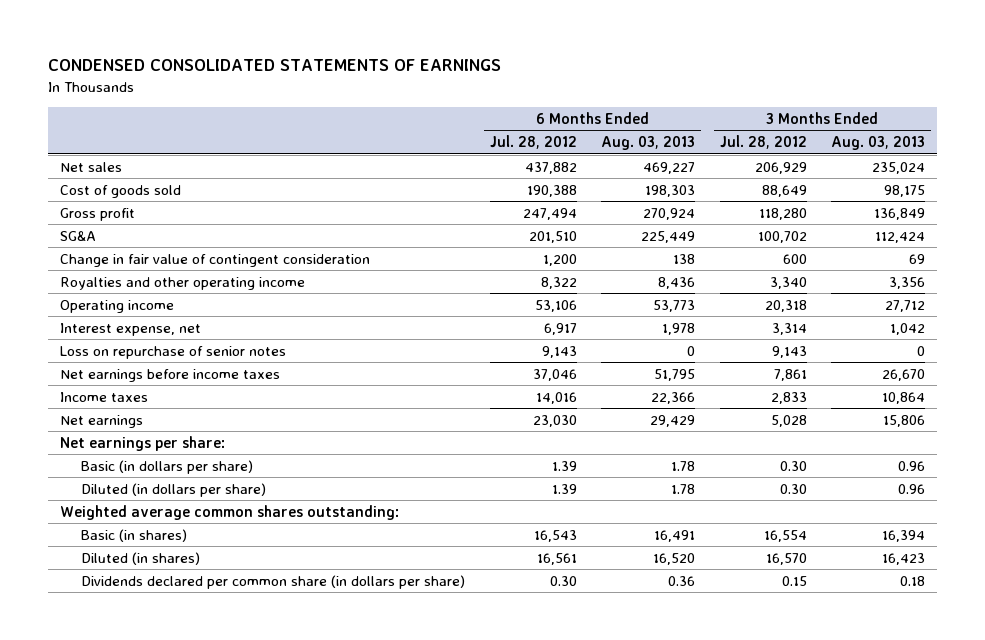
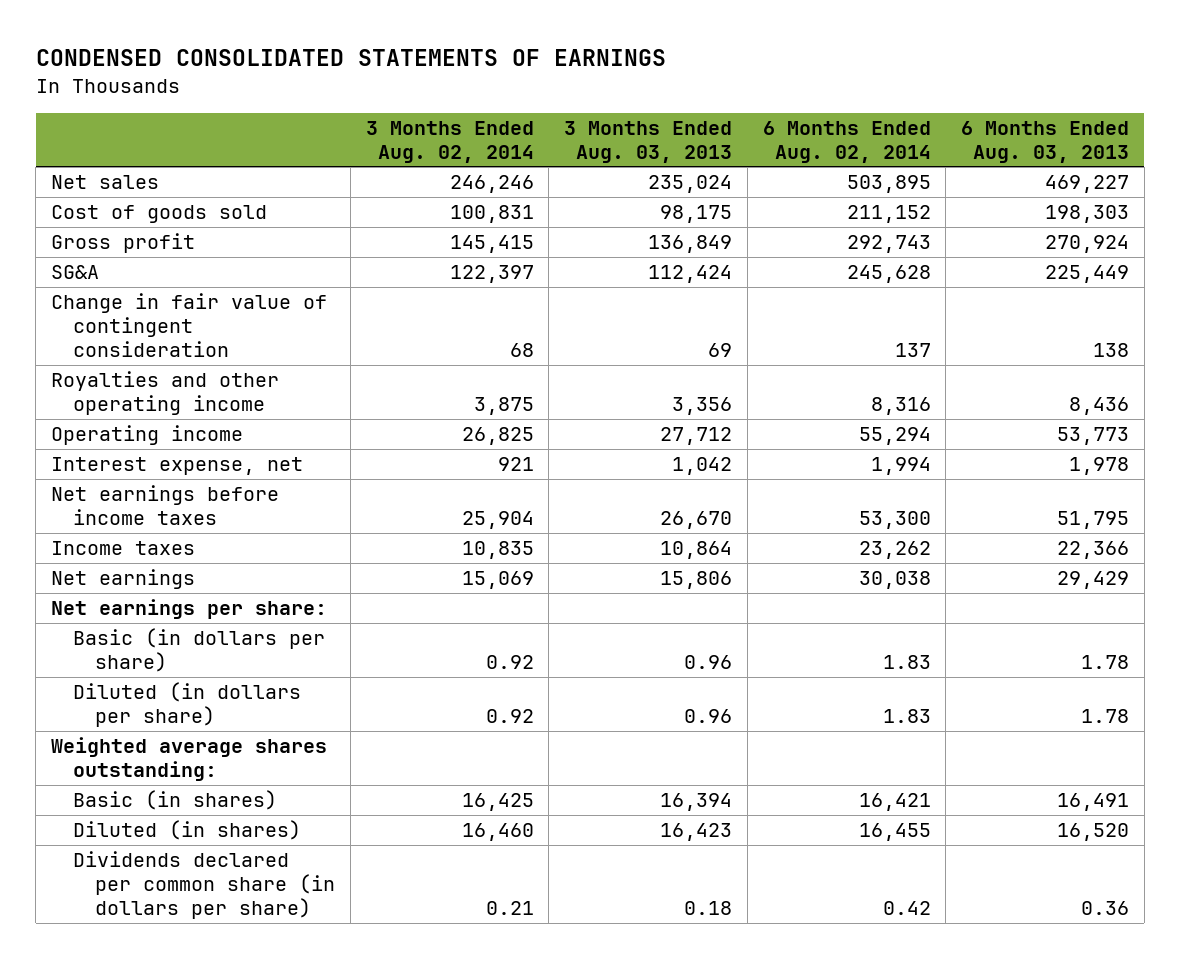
[489,134,577,149] Jul. 28, 2012 -> none
[719,134,807,149] Jul. 28, 2012 -> none
none -> [365,120,534,163] 3 Months Ended Aug. 02, 2014
none -> [762,120,931,163] 6 Months Ended Aug. 02, 2014
[60,345,287,359] Loss on repurchase of senior notes -> none
[60,504,400,520] Weighted average common shares outstanding: -> [51,737,328,782] Weighted average shares outstanding:

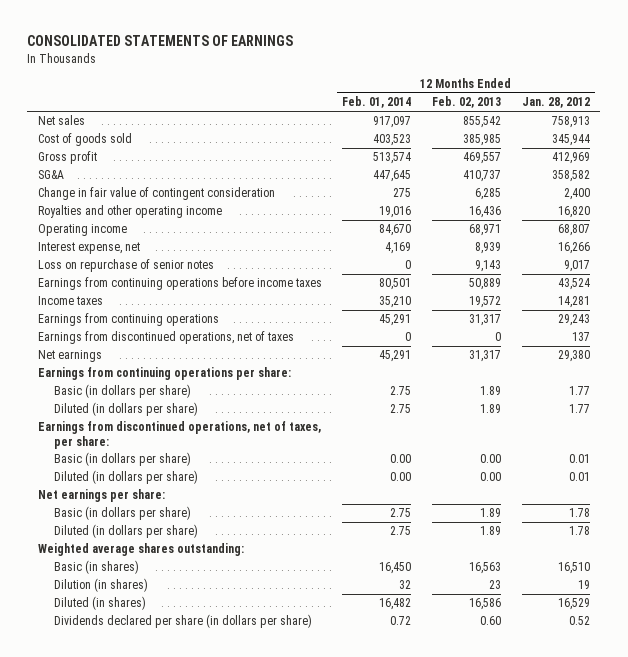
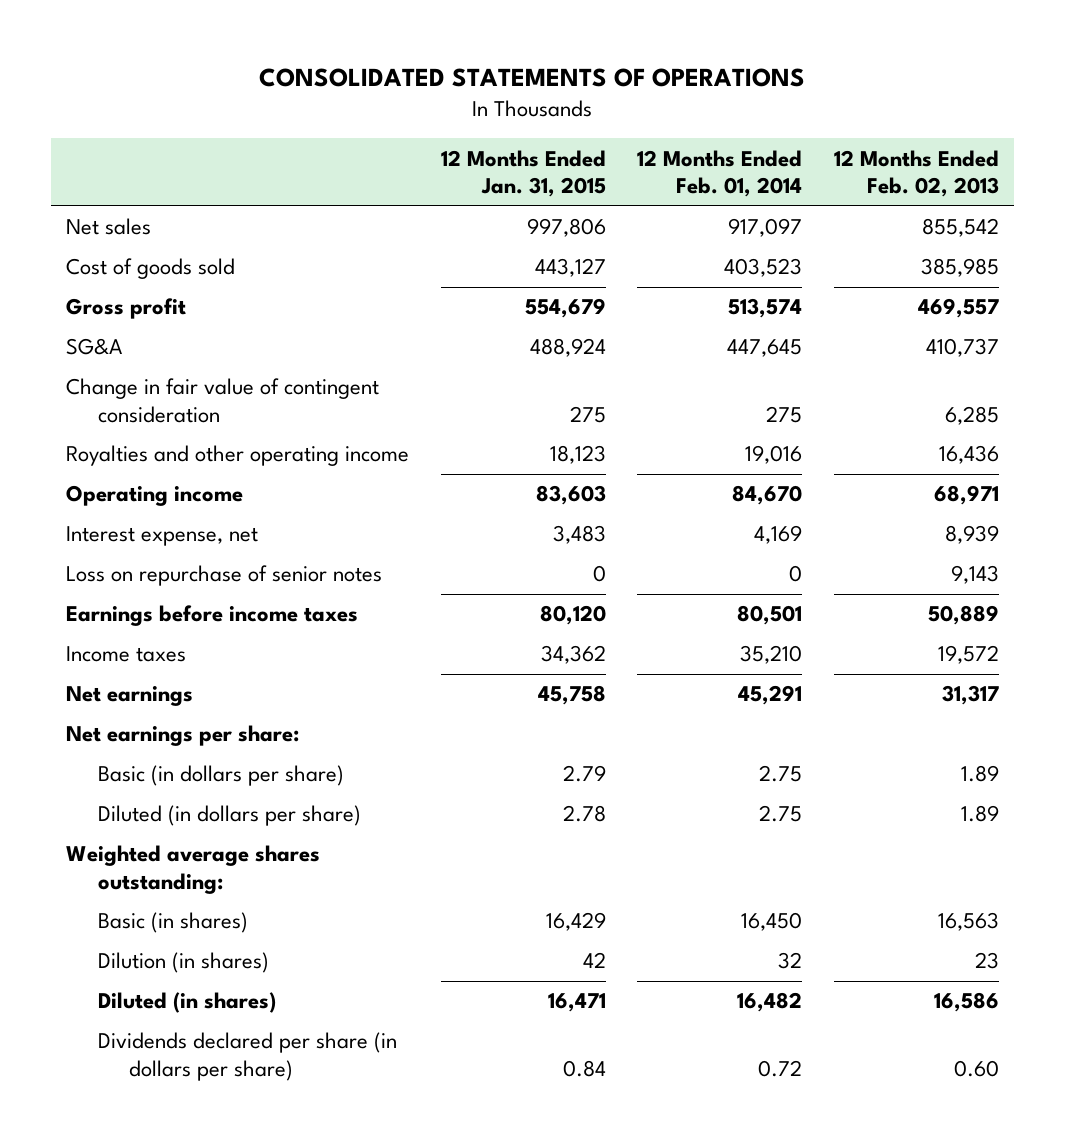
[27,35,294,47] CONSOLIDATED STATEMENTS OF EARNINGS -> [259,67,806,87] CONSOLIDATED STATEMENTS OF OPERATIONS
[522,97,591,109] Jan. 28, 2012 -> none
none -> [440,149,606,198] 12 Months Ended Jan. 31, 2015
[37,277,322,291] Earnings from continuing operations before income taxes -> [66,605,359,627] Earnings before income taxes
[37,313,219,327] Earnings from continuing operations -> none
[37,331,294,345] Earnings from discontinued operations, net of taxes -> none
[37,367,291,381] Earnings from continuing operations per share: -> none
[54,384,192,399] Basic (in dollars per share) -> none
[54,402,199,417] Diluted (in dollars per share) -> none
[37,421,321,449] Earnings from discontinued operations, net of taxes, per share: -> none
[54,452,192,467] Basic (in dollars per share) -> none
[54,470,199,485] Diluted (in dollars per share) -> none

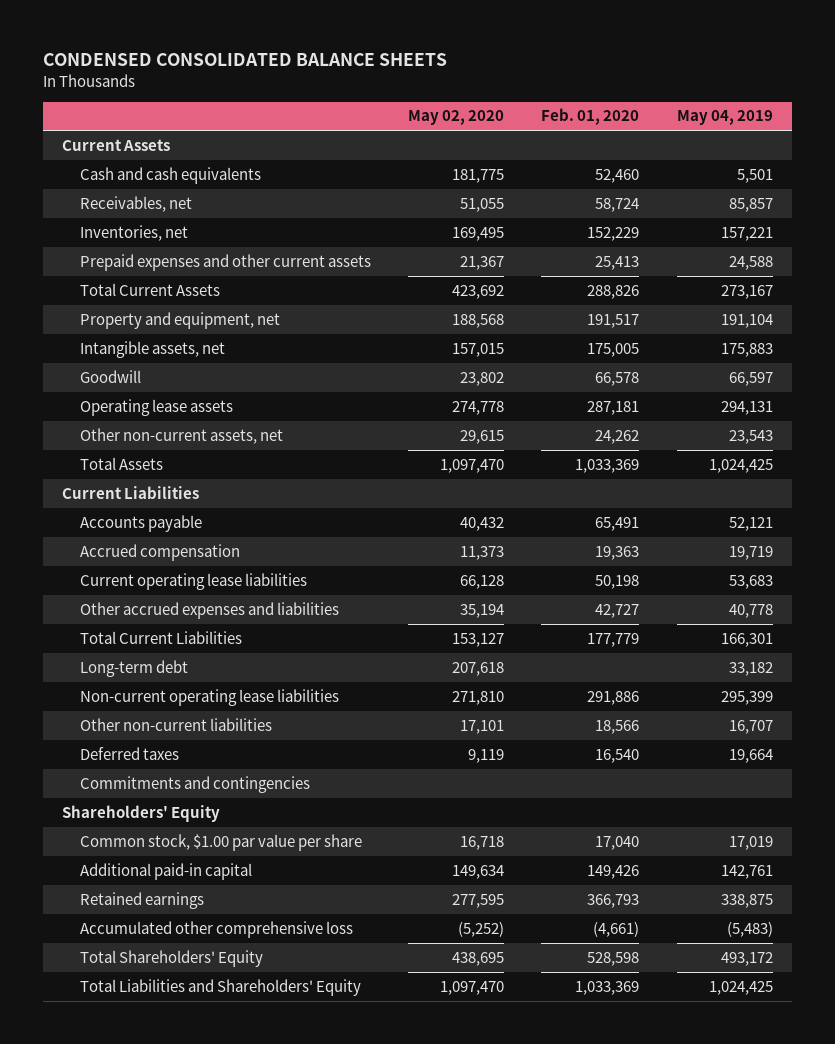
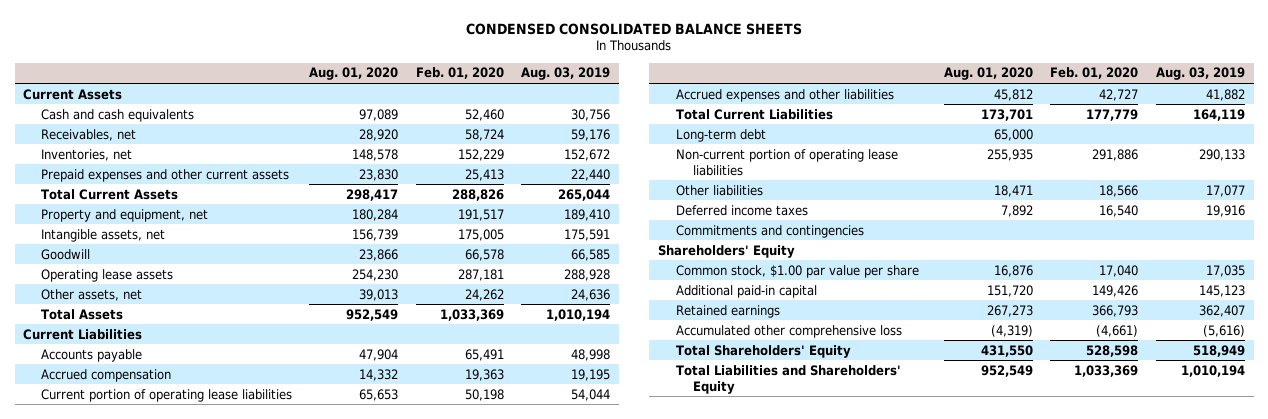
[408,110,505,126] May 02, 2020 -> none
[676,110,773,126] May 04, 2019 -> none
none -> [309,67,399,81] Aug. 01, 2020
none -> [520,67,610,81] Aug. 03, 2019
[79,427,283,444] Other non-current assets, net -> [40,288,142,301] Other assets, net
[79,572,307,590] Current operating lease liabilities -> [40,388,292,402] Current portion of operating lease liabilities
[79,601,339,619] Other accrued expenses and liabilities -> [675,88,894,102] Accrued expenses and other liabilities
[79,688,339,706] Non-current operating lease liabilities -> [675,148,898,176] Non-current portion of operating lease liabilities
[79,717,272,731] Other non-current liabilities -> [675,184,763,196] Other liabilities
[79,746,179,760] Deferred taxes -> [675,204,808,216] Deferred income taxes

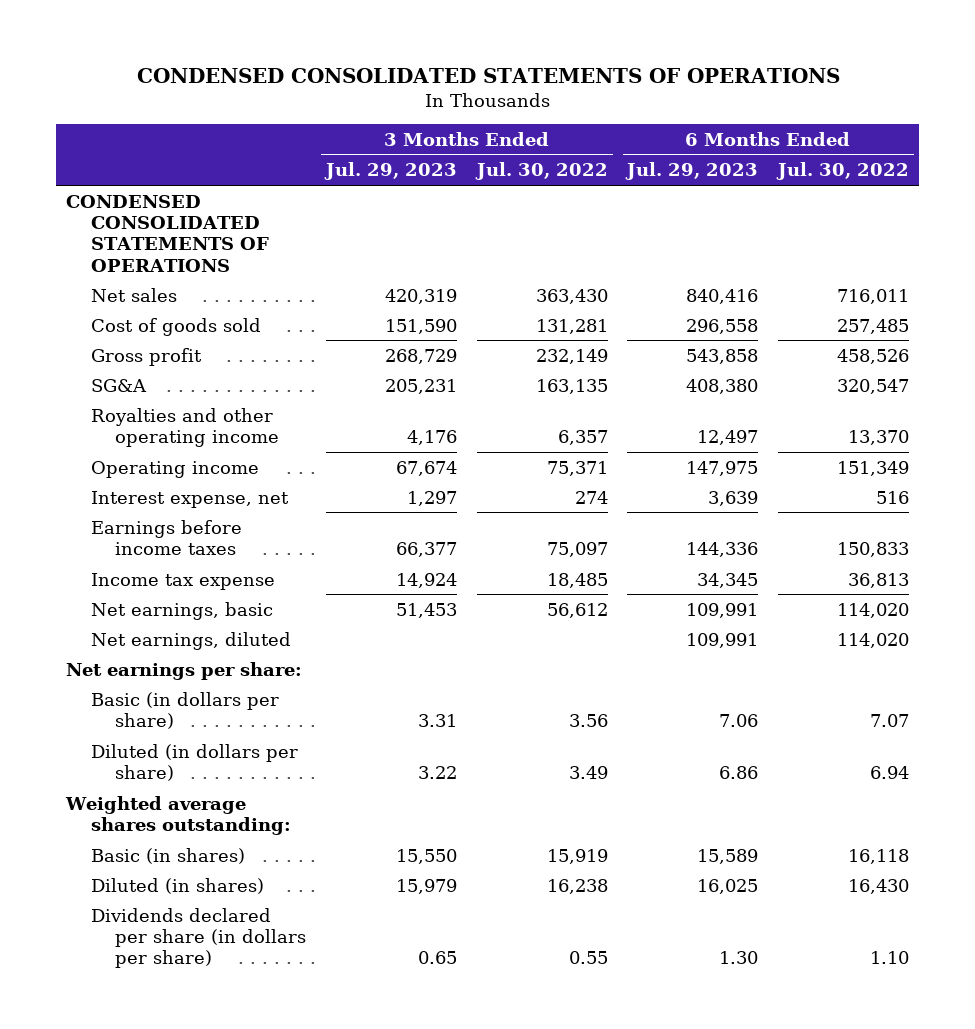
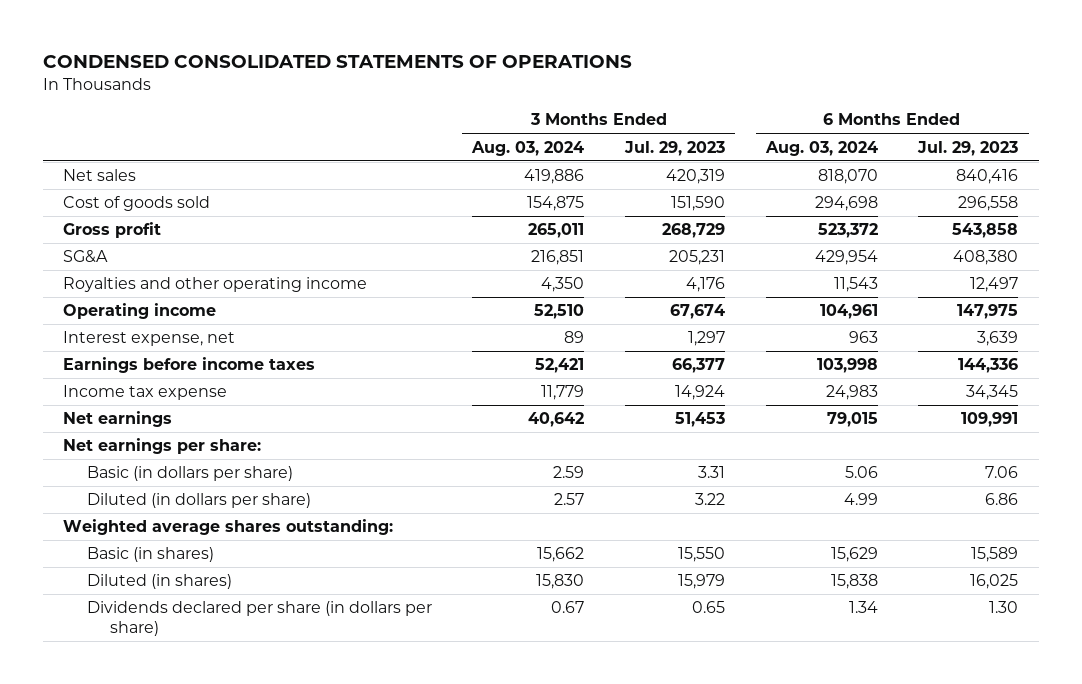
[474,162,608,181] Jul. 30, 2022 -> none
[776,162,910,181] Jul. 30, 2022 -> none
none -> [471,140,585,156] Aug. 03, 2024
none -> [764,140,878,156] Aug. 03, 2024
[66,194,269,272] CONDENSED CONSOLIDATED STATEMENTS OF OPERATIONS -> none
[90,631,291,650] Net earnings, diluted -> none
[90,601,273,620] Net earnings, basic -> [63,411,173,428] Net earnings

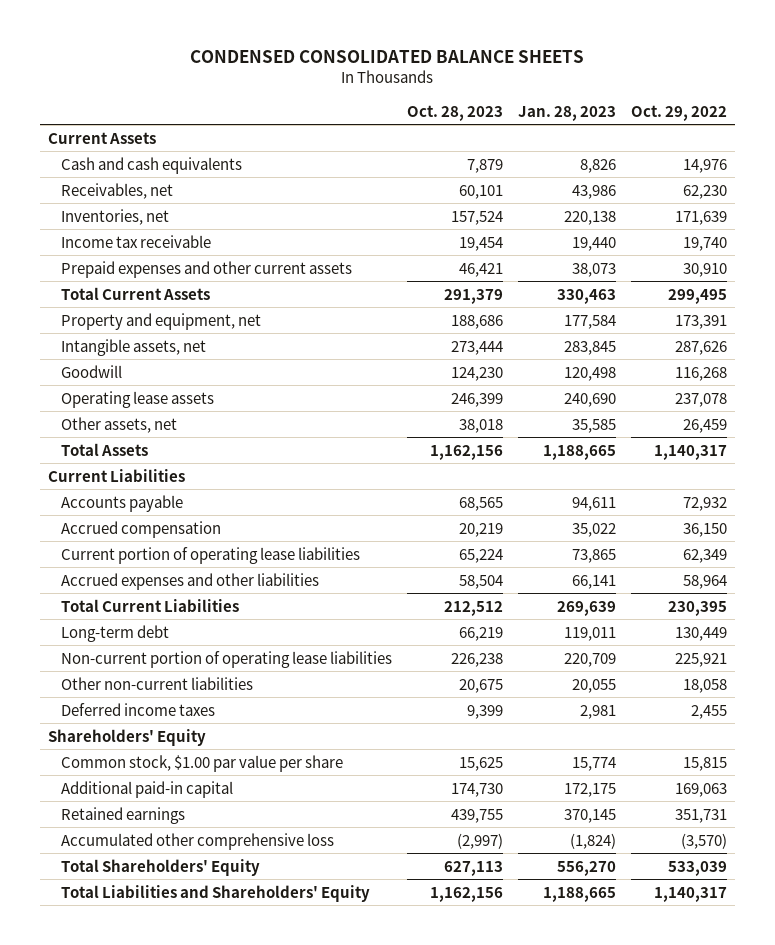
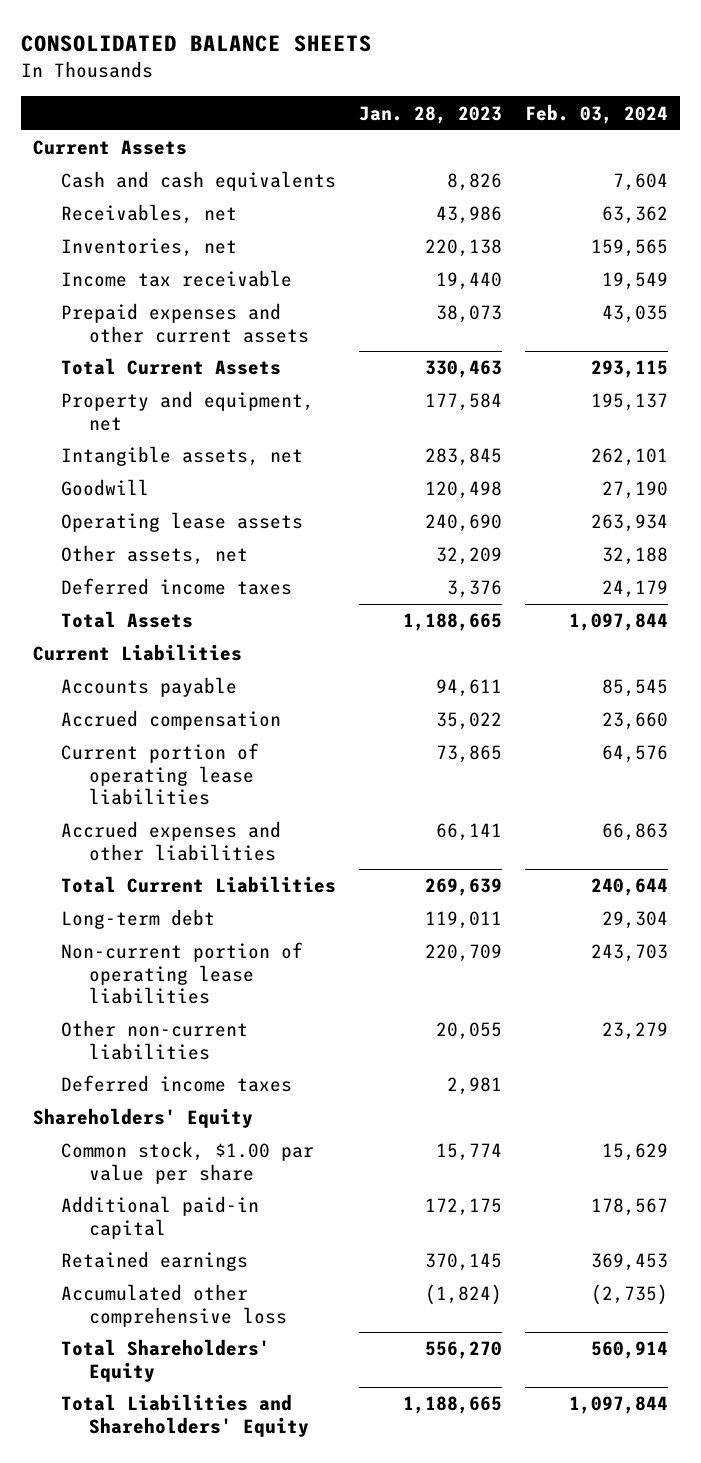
[190,50,585,64] CONDENSED CONSOLIDATED BALANCE SHEETS -> [21,35,373,53] CONSOLIDATED BALANCE SHEETS
[406,104,503,121] Oct. 28, 2023 -> none
[631,104,728,121] Oct. 29, 2022 -> none
none -> [525,103,669,124] Feb. 03, 2024
[571,418,616,433] 35,585 -> [436,547,503,566] 32,209
none -> [61,578,293,596] Deferred income taxes

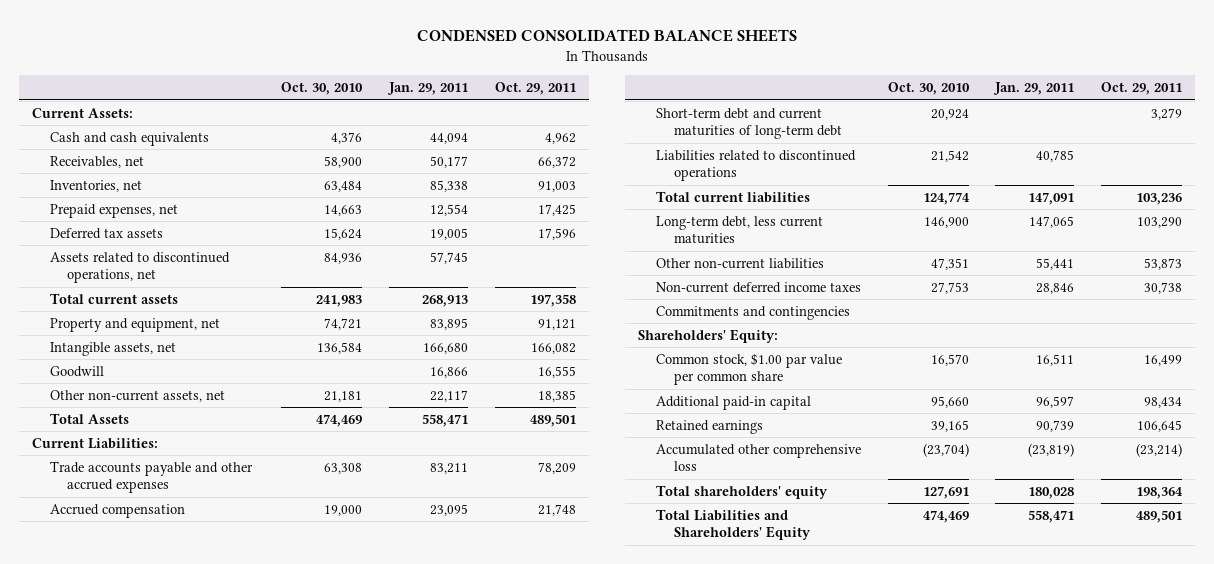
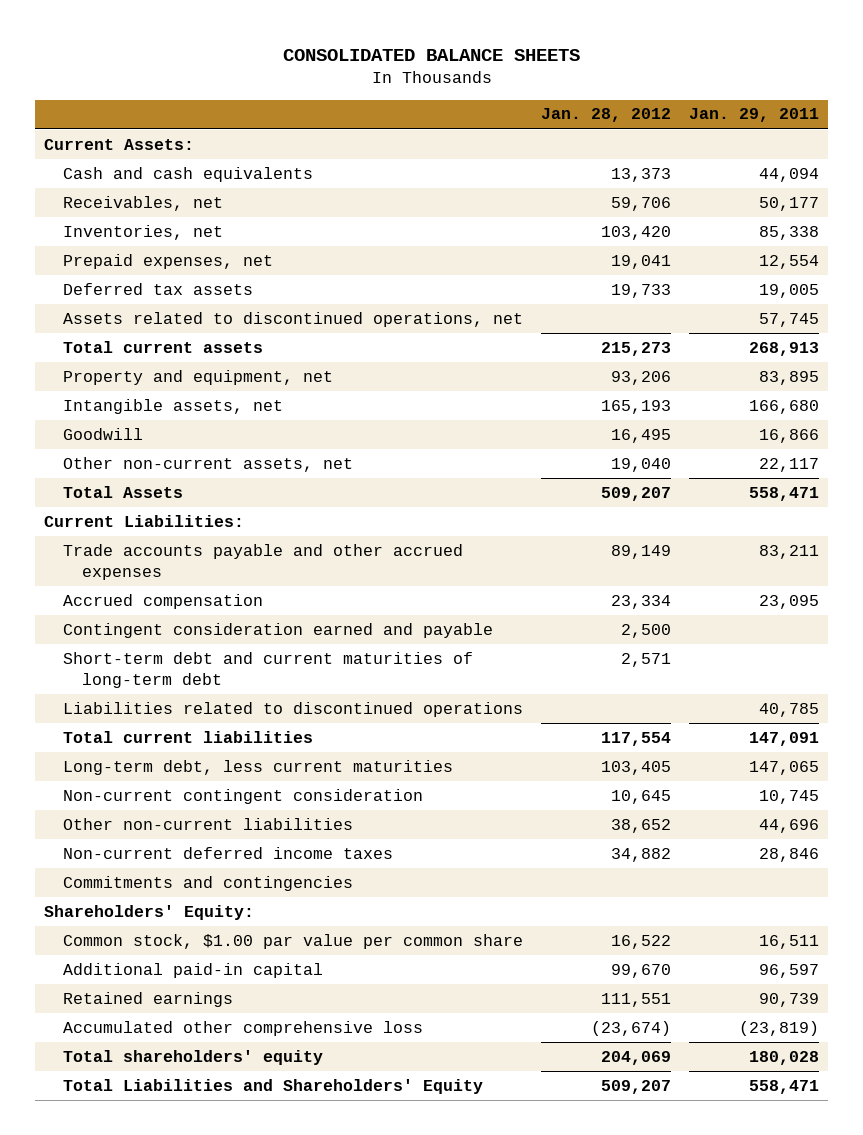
[417,29,798,43] CONDENSED CONSOLIDATED BALANCE SHEETS -> [282,48,580,61] CONSOLIDATED BALANCE SHEETS
[281,81,364,95] Oct. 30, 2010 -> none
[494,81,576,95] Oct. 29, 2011 -> none
none -> [541,108,672,123] Jan. 28, 2012
none -> [63,622,494,638] Contingent consideration earned and payable
none -> [63,788,424,804] Non-current contingent consideration
[1036,257,1075,270] 55,441 -> [758,818,819,833] 44,696

